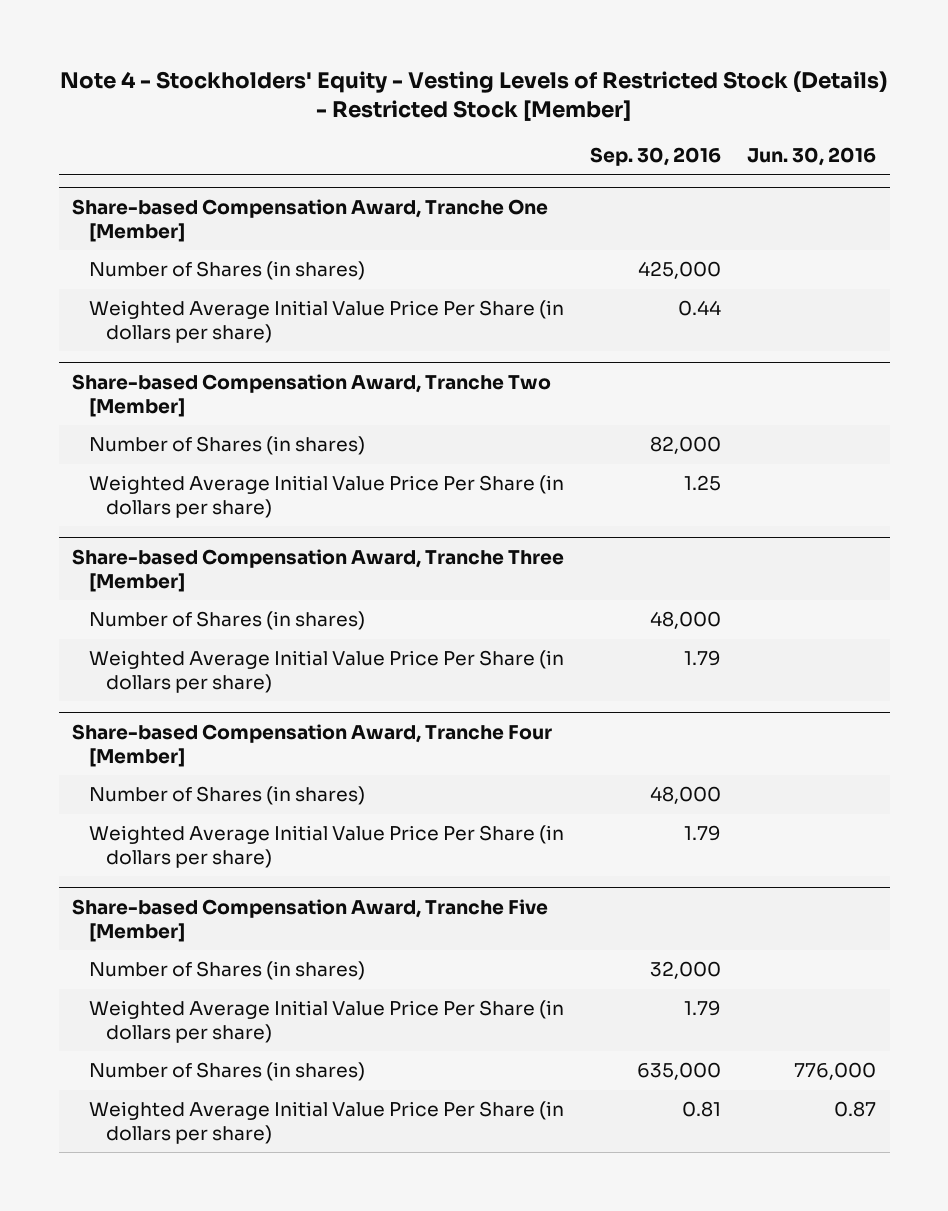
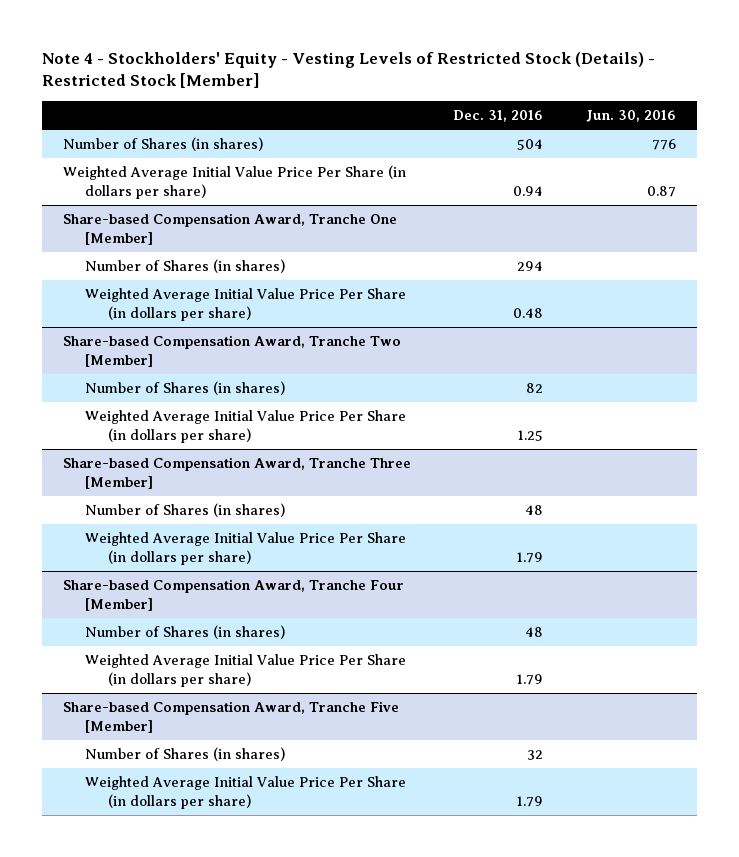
[590,147,722,167] Sep. 30, 2016 -> none
none -> [453,110,544,123] Dec. 31, 2016
none -> [62,137,263,152] Number of Shares (in shares)
none -> [62,165,406,199] Weighted Average Initial Value Price Per Share (in dollars per share)
[88,1062,365,1082] Number of Shares (in shares) -> none
[88,1101,564,1145] Weighted Average Initial Value Price Per Share (in dollars per share) -> none

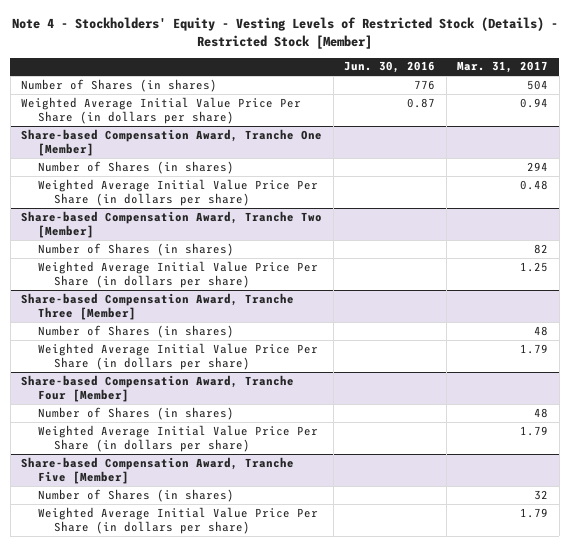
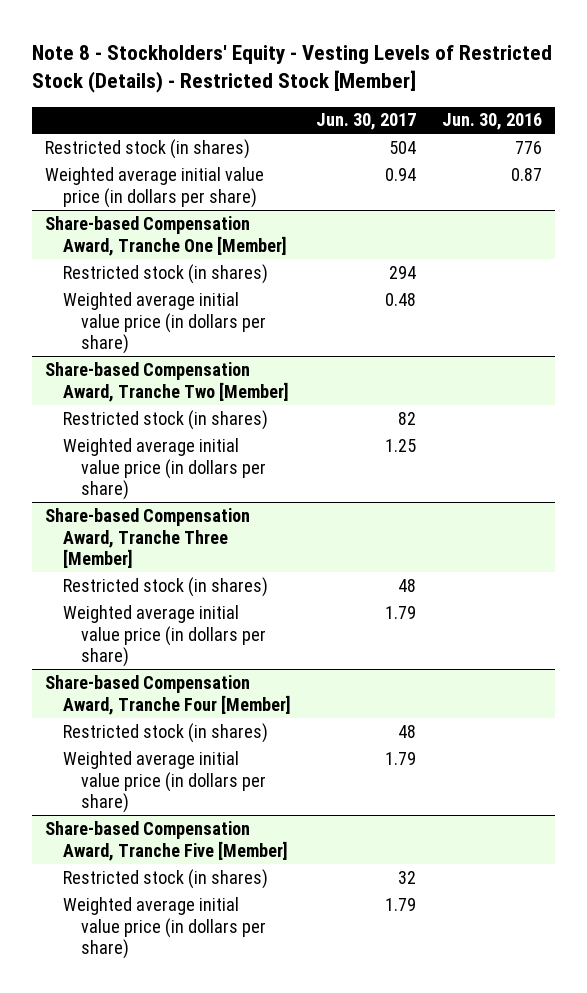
[11,17,558,50] Note 4 - Stockholders' Equity - Vesting Levels of Restricted Stock (Details) - Restricted Stock [Member] -> [32,45,553,94] Note 8 - Stockholders' Equity - Vesting Levels of Restricted Stock (Details) - Restricted Stock [Member]
[457,61,549,74] Mar. 31, 2017 -> none
none -> [316,113,417,131] Jun. 30, 2017
[21,78,218,92] Number of Shares (in shares) -> [44,138,250,159] Restricted stock (in shares)
[21,96,302,124] Weighted Average Initial Value Price Per Share (in dollars per share) -> [44,166,264,208] Weighted average initial value price (in dollars per share)
[37,160,234,174] Number of Shares (in shares) -> [62,263,268,284] Restricted stock (in shares)
[37,178,318,206] Weighted Average Initial Value Price Per Share (in dollars per share) -> [62,291,266,355] Weighted average initial value price (in dollars per share)
[37,242,234,256] Number of Shares (in shares) -> [62,409,268,430] Restricted stock (in shares)
[37,260,318,288] Weighted Average Initial Value Price Per Share (in dollars per share) -> [62,437,266,501] Weighted average initial value price (in dollars per share)
[37,324,234,338] Number of Shares (in shares) -> [62,576,268,597] Restricted stock (in shares)
[37,342,318,370] Weighted Average Initial Value Price Per Share (in dollars per share) -> [62,604,266,668] Weighted average initial value price (in dollars per share)
[37,406,234,420] Number of Shares (in shares) -> [62,722,268,743] Restricted stock (in shares)
[37,424,318,452] Weighted Average Initial Value Price Per Share (in dollars per share) -> [62,750,266,814] Weighted average initial value price (in dollars per share)
[37,488,234,502] Number of Shares (in shares) -> [62,868,268,889] Restricted stock (in shares)
[37,506,318,534] Weighted Average Initial Value Price Per Share (in dollars per share) -> [62,896,266,960] Weighted average initial value price (in dollars per share)

